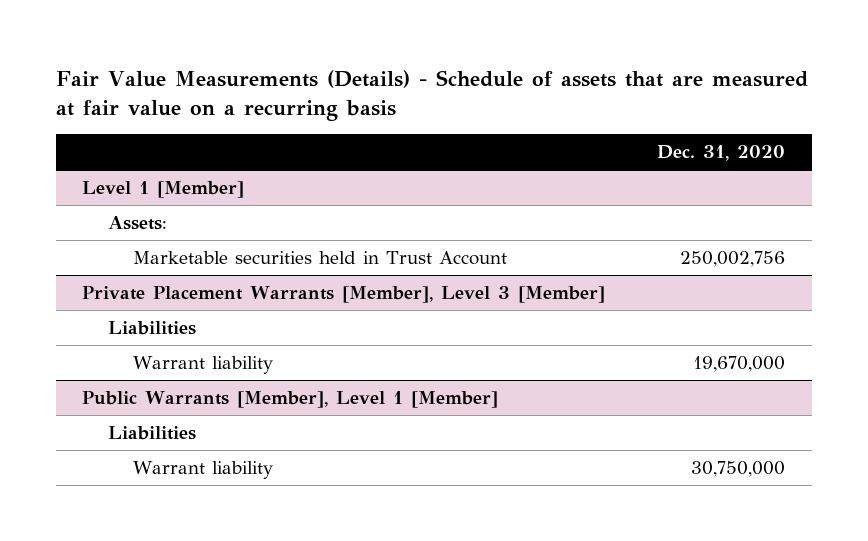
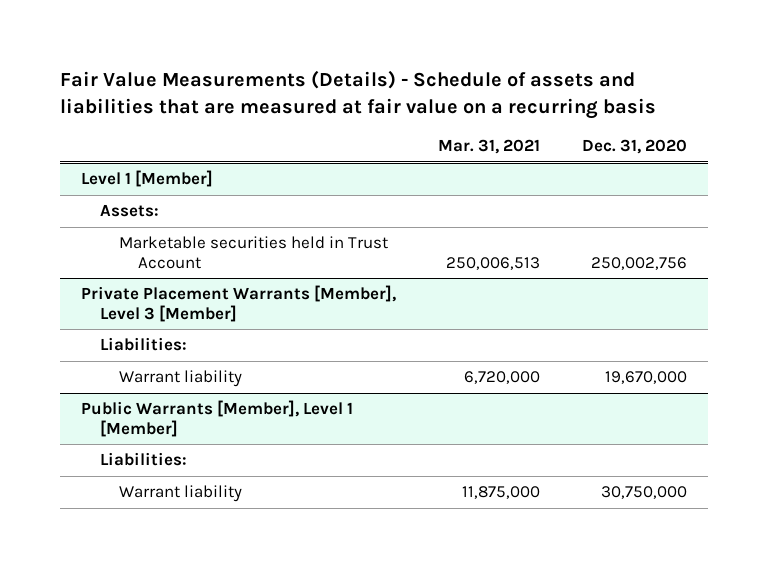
[56,69,809,121] Fair Value Measurements (Details) - Schedule of assets that are measured at fair value on a recurring basis -> [59,70,656,119] Fair Value Measurements (Details) - Schedule of assets and liabilities that are measured at fair value on a recurring basis
none -> [437,139,540,155] Mar. 31, 2021
[107,321,196,336] Liabilities -> [99,337,187,352] Liabilities:
[107,426,196,441] Liabilities -> [99,452,187,467] Liabilities:

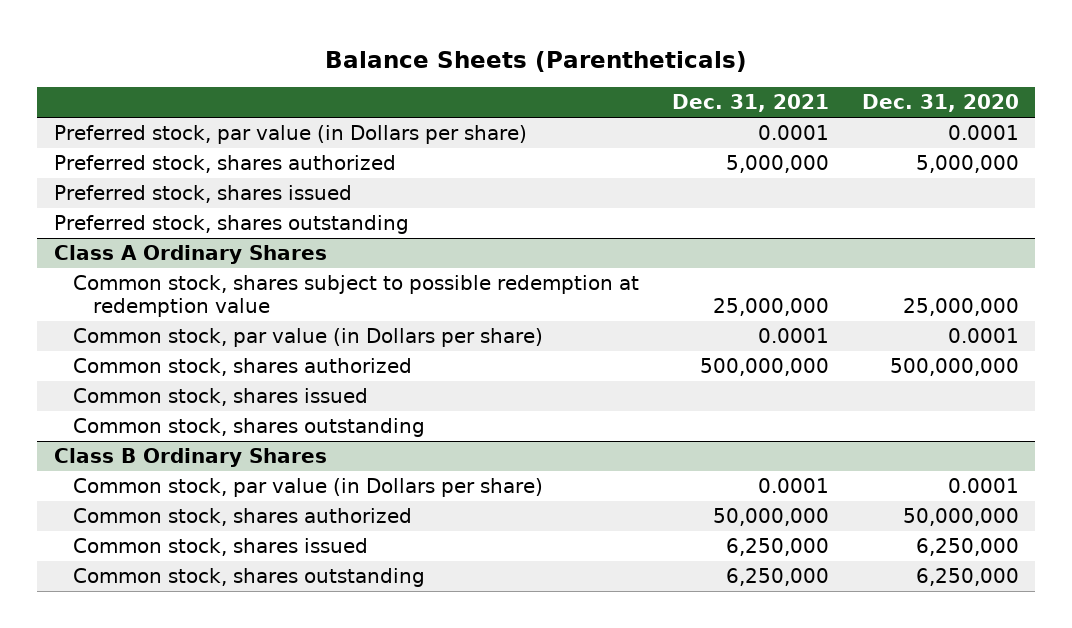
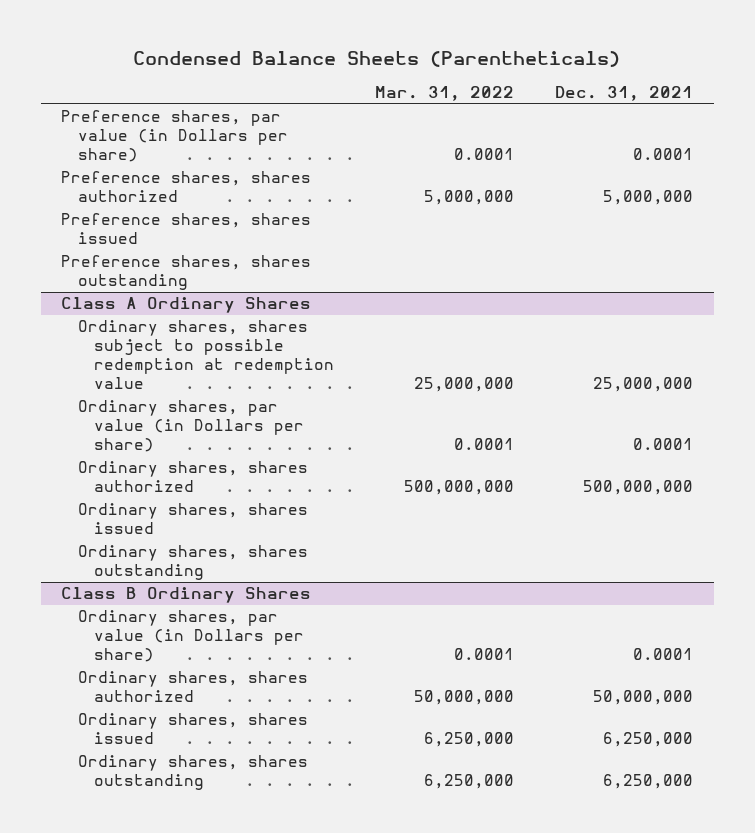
[325,50,748,72] Balance Sheets (Parentheticals) -> [133,50,621,67] Condensed Balance Sheets (Parentheticals)
[861,94,1019,113] Dec. 31, 2020 -> none
none -> [375,85,515,101] Mar. 31, 2022
[53,125,527,145] Preferred stock, par value (in Dollars per share) -> [61,110,288,163] Preference shares, par value (in Dollars per share)
[53,155,396,174] Preferred stock, shares authorized -> [61,171,312,203] Preference shares, shares authorized
[53,185,352,204] Preferred stock, shares issued -> [61,213,312,245] Preference shares, shares issued
[53,215,409,235] Preferred stock, shares outstanding -> [61,255,312,291] Preference shares, shares outstanding
[73,275,640,317] Common stock, shares subject to possible redemption at redemption value -> [77,320,335,390] Ordinary shares, shares subject to possible redemption at redemption value
[73,328,544,348] Common stock, par value (in Dollars per share) -> [77,400,305,453] Ordinary shares, par value (in Dollars per share)
[73,358,413,377] Common stock, shares authorized -> [77,461,308,493] Ordinary shares, shares authorized
[73,388,369,407] Common stock, shares issued -> [77,503,308,535] Ordinary shares, shares issued
[73,418,426,438] Common stock, shares outstanding -> [77,545,308,581] Ordinary shares, shares outstanding
[73,478,544,498] Common stock, par value (in Dollars per share) -> [77,610,305,663] Ordinary shares, par value (in Dollars per share)
[73,508,413,527] Common stock, shares authorized -> [77,671,308,703] Ordinary shares, shares authorized
[73,538,369,557] Common stock, shares issued -> [77,713,308,745] Ordinary shares, shares issued
[73,568,426,588] Common stock, shares outstanding -> [77,755,308,791] Ordinary shares, shares outstanding

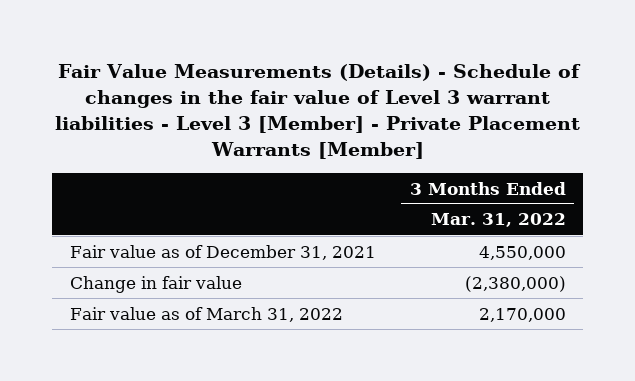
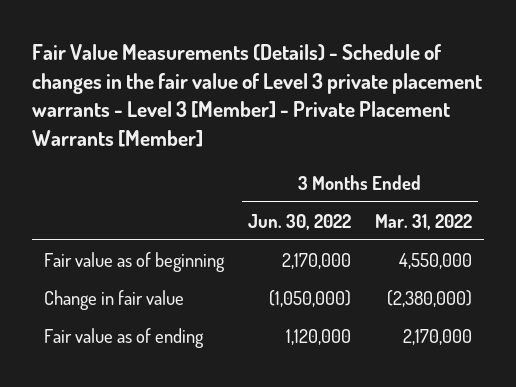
[54,64,581,160] Fair Value Measurements (Details) - Schedule of changes in the fair value of Level 3 warrant liabilities - Level 3 [Member] - Private Placement Warrants [Member] -> [31,44,482,147] Fair Value Measurements (Details) - Schedule of changes in the fair value of Level 3 private placement warrants - Level 3 [Member] - Private Placement Warrants [Member]
none -> [248,213,352,230] Jun. 30, 2022
[69,244,376,260] Fair value as of December 31, 2021 -> [43,251,225,272] Fair value as of beginning
[69,306,343,322] Fair value as of March 31, 2022 -> [43,327,204,348] Fair value as of ending

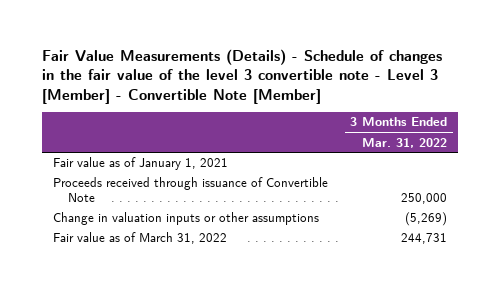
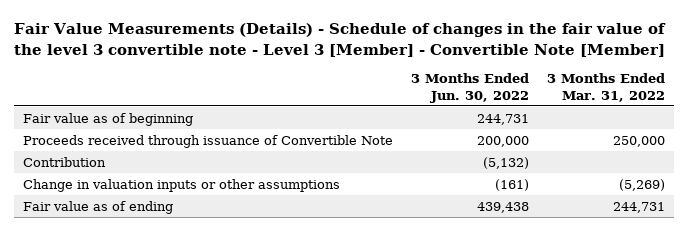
none -> [411,73,530,103] 3 Months Ended Jun. 30, 2022
[52,157,228,171] Fair value as of January 1, 2021 -> [23,112,194,126] Fair value as of beginning
none -> [23,156,107,167] Contribution
[52,232,227,245] Fair value as of March 31, 2022 -> [23,200,174,214] Fair value as of ending

